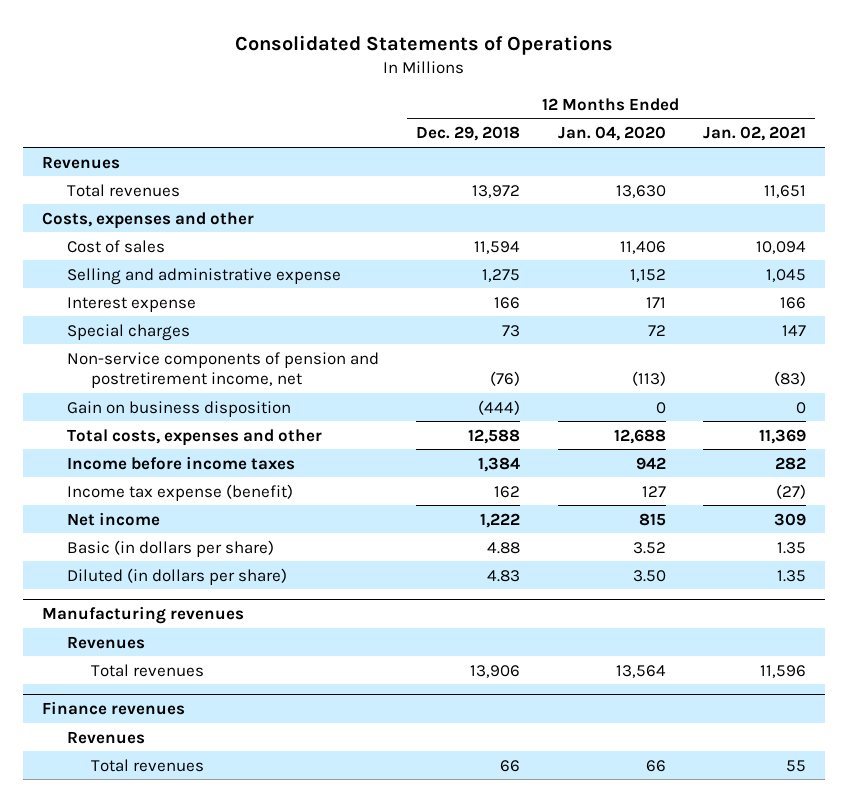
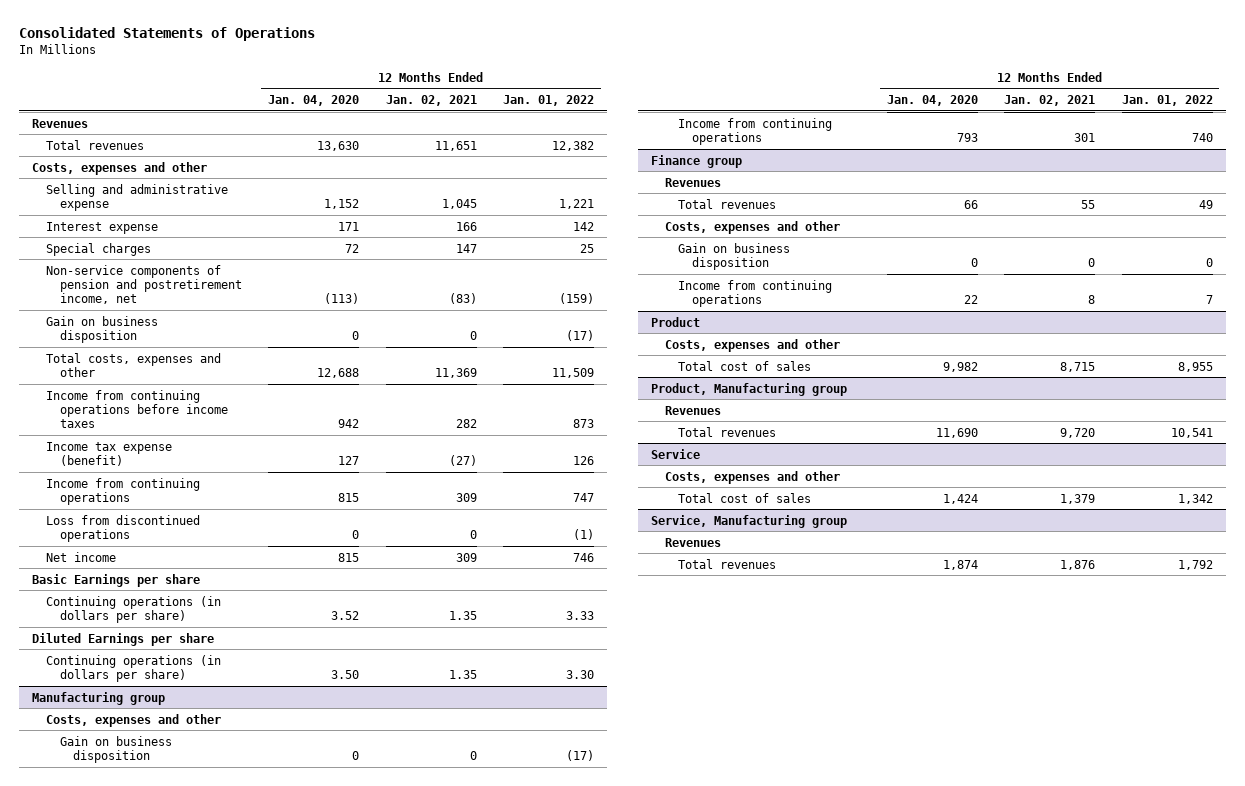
[416,126,521,142] Dec. 29, 2018 -> none
none -> [503,94,595,106] Jan. 01, 2022
[66,239,165,253] Cost of sales -> none
[66,455,295,470] Income before income taxes -> [45,389,228,429] Income from continuing operations before income taxes
none -> [45,477,200,505] Income from continuing operations
none -> [45,514,200,542] Loss from discontinued operations
[41,605,244,624] Manufacturing revenues -> none
[66,635,145,649] Revenues -> none
[91,663,205,677] Total revenues -> none
[41,700,185,715] Finance revenues -> none
none -> [32,573,201,587] Basic Earnings per share
[66,539,274,557] Basic (in dollars per share) -> [45,595,221,623] Continuing operations (in dollars per share)
none -> [32,632,215,646] Diluted Earnings per share
[66,567,287,585] Diluted (in dollars per share) -> [45,654,221,682] Continuing operations (in dollars per share)
none -> [32,691,166,705] Manufacturing group
none -> [45,713,221,727] Costs, expenses and other
none -> [59,735,172,763] Gain on business disposition
none -> [678,117,833,145] Income from continuing operations
none -> [650,154,742,168] Finance group
none -> [664,220,840,234] Costs, expenses and other
none -> [678,242,791,270] Gain on business disposition
none -> [678,279,833,307] Income from continuing operations
none -> [650,316,700,327] Product
none -> [664,338,840,352] Costs, expenses and other
none -> [678,360,812,371] Total cost of sales
none -> [650,382,847,396] Product, Manufacturing group
none -> [664,405,721,415] Revenues
none -> [678,426,777,437] Total revenues
none -> [650,448,700,459] Service
none -> [664,470,840,484] Costs, expenses and other
none -> [678,492,812,503] Total cost of sales
none -> [650,514,847,528] Service, Manufacturing group
none -> [664,537,721,547] Revenues
none -> [678,558,777,569] Total revenues

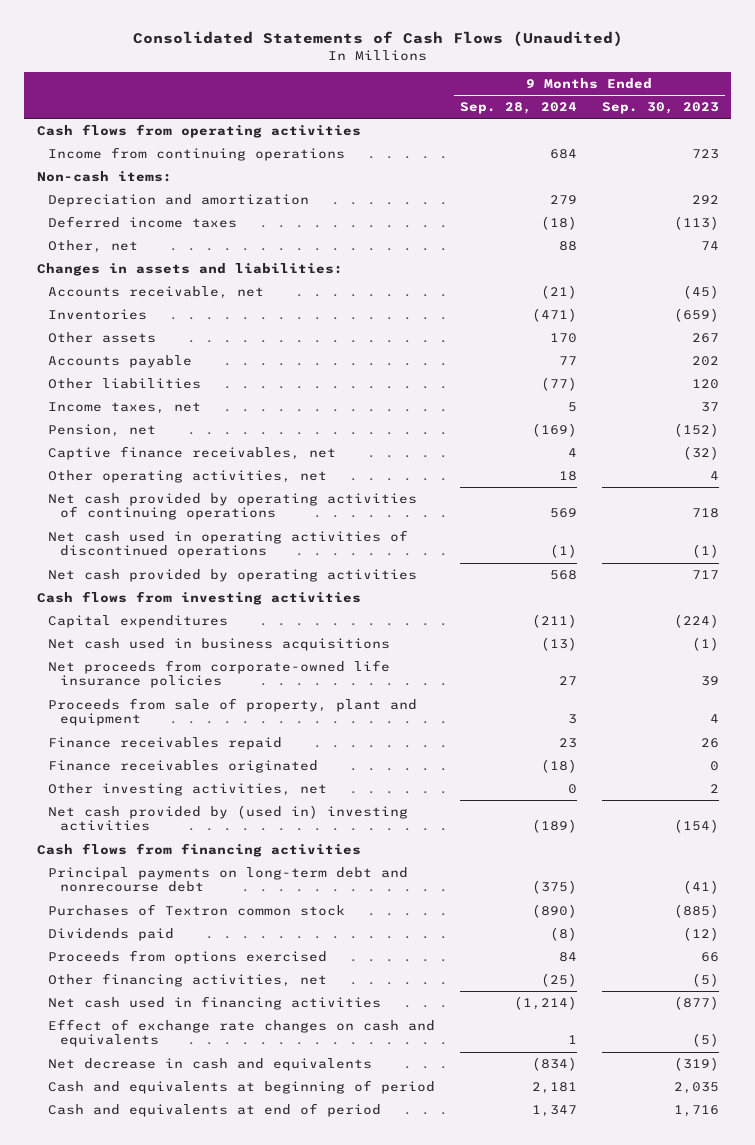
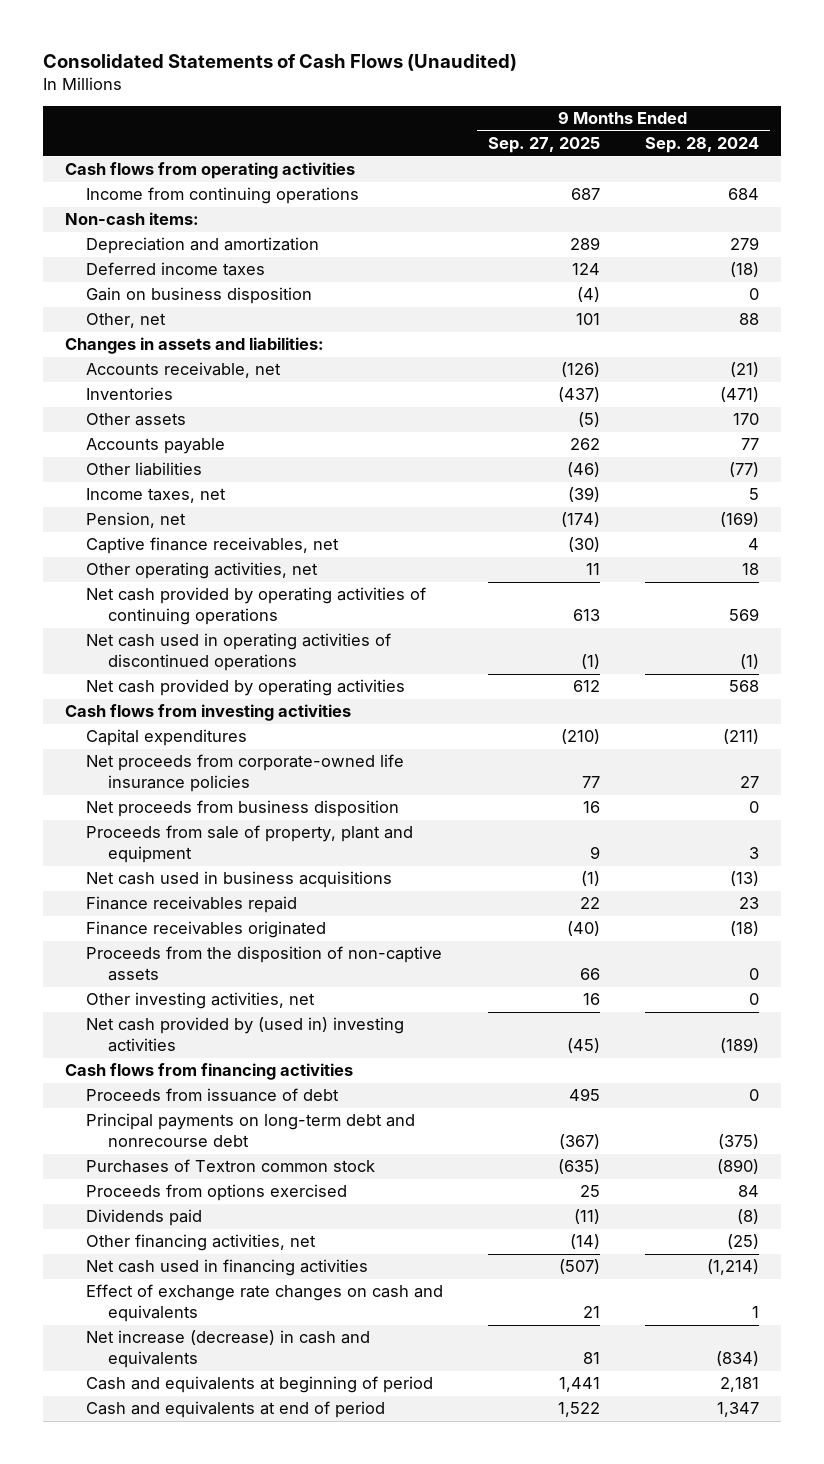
[601,101,719,114] Sep. 30, 2023 -> none
none -> [488,137,601,154] Sep. 27, 2025
none -> [86,287,313,305] Gain on business disposition
none -> [86,800,400,818] Net proceeds from business disposition
[48,637,391,651] Net cash used in business acquisitions -> [86,871,393,889] Net cash used in business acquisitions
none -> [86,946,443,982] Proceeds from the disposition of non-captive assets
none -> [86,1088,340,1103] Proceeds from issuance of debt
[48,927,175,941] Dividends paid -> [86,1209,203,1227] Dividends paid
[48,1057,373,1071] Net decrease in cash and equivalents -> [86,1330,371,1369] Net increase (decrease) in cash and equivalents

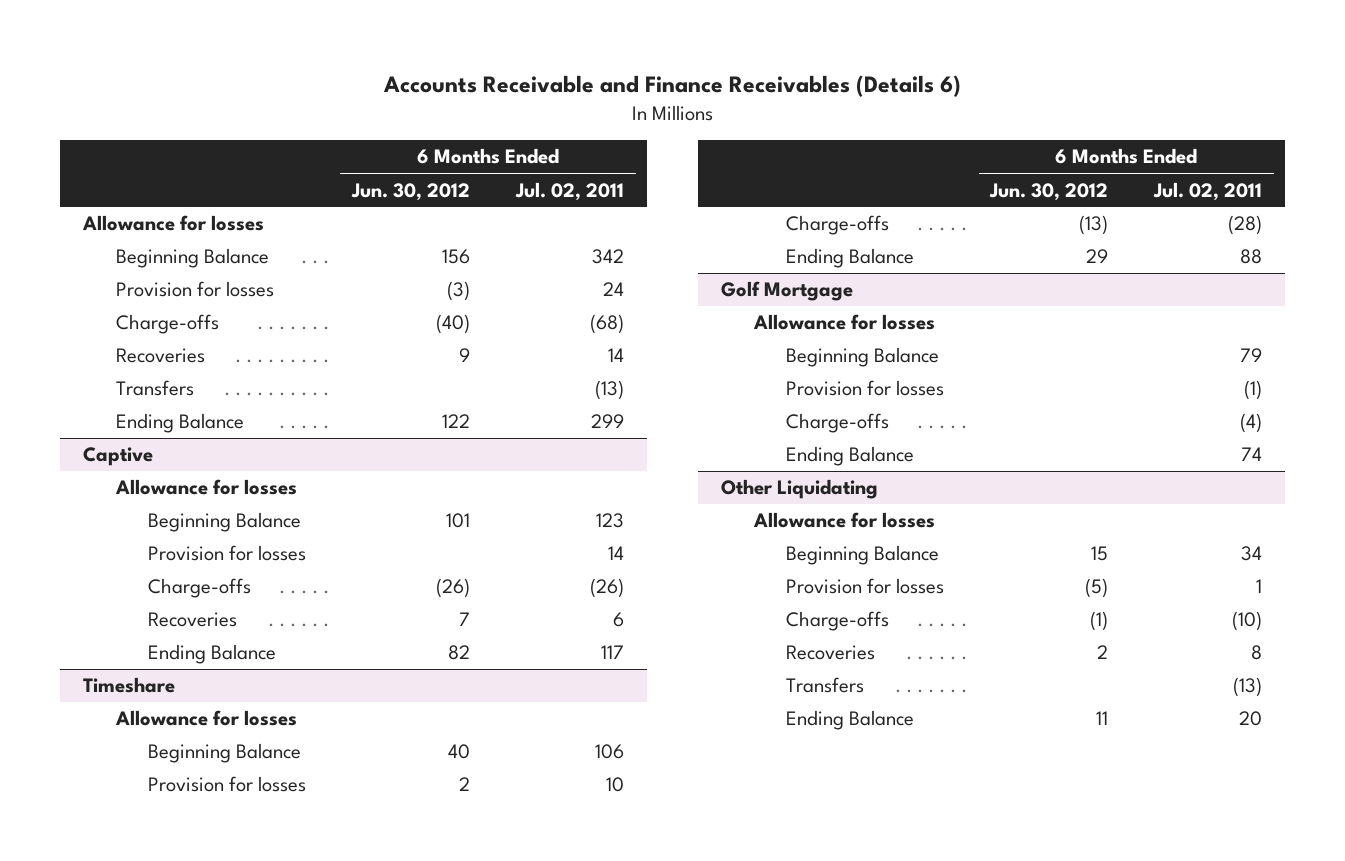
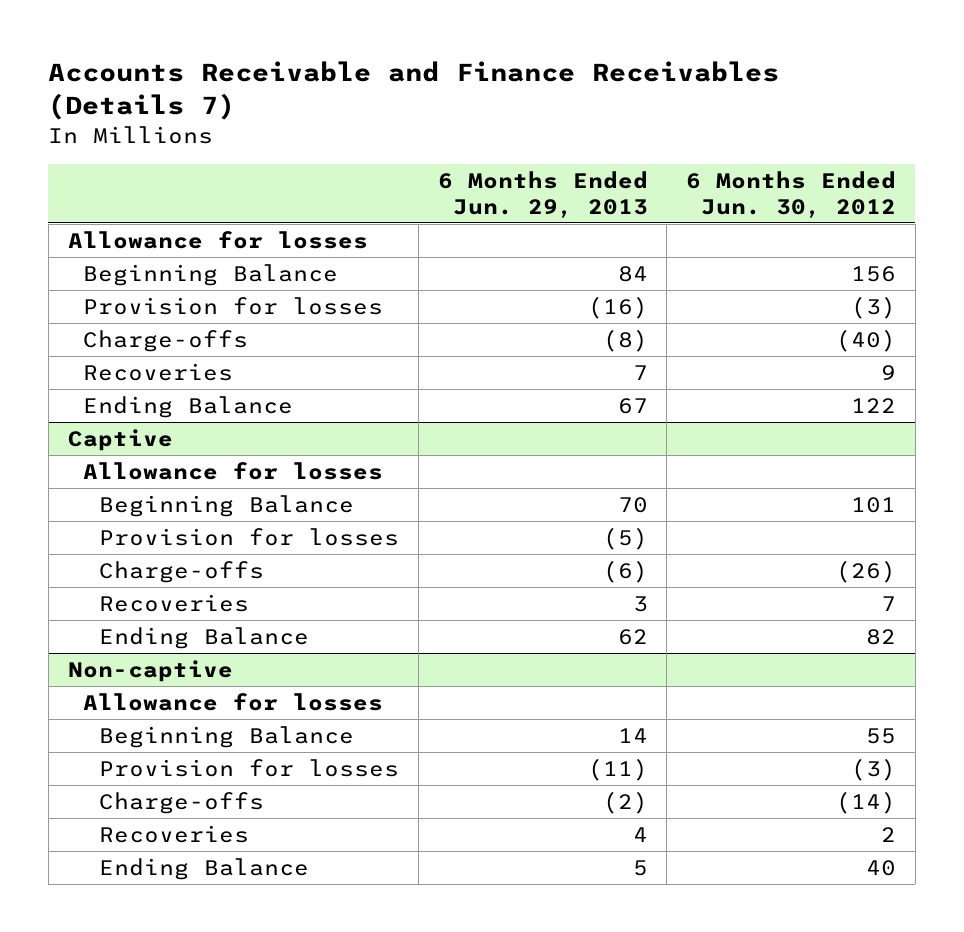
[382,74,961,97] Accounts Receivable and Finance Receivables (Details 6) -> [48,61,780,121] Accounts Receivable and Finance Receivables (Details 7)
[515,181,625,201] Jul. 02, 2011 -> none
none -> [437,170,648,219] 6 Months Ended Jun. 29, 2013
[115,380,194,397] Transfers -> none
[83,677,176,694] Timeshare -> none
[114,710,297,727] Allowance for losses -> none
[147,743,301,764] Beginning Balance -> none
[147,776,306,793] Provision for losses -> none
[786,215,890,236] Charge-offs -> none
[786,248,915,269] Ending Balance -> none
[721,281,854,302] Golf Mortgage -> none
[752,314,935,331] Allowance for losses -> none
[786,347,940,368] Beginning Balance -> none
[786,380,945,397] Provision for losses -> none
[786,413,890,434] Charge-offs -> none
[786,446,915,467] Ending Balance -> none
[721,479,879,500] Other Liquidating -> none
none -> [67,659,233,682] Non-captive
[1091,546,1109,562] 15 -> [865,727,896,744] 55
[1085,578,1109,599] (5) -> [850,757,896,781] (3)
[1090,611,1109,632] (1) -> [835,790,896,814] (14)
[786,677,865,694] Transfers -> none
[1096,711,1109,726] 11 -> [865,859,896,876] 40

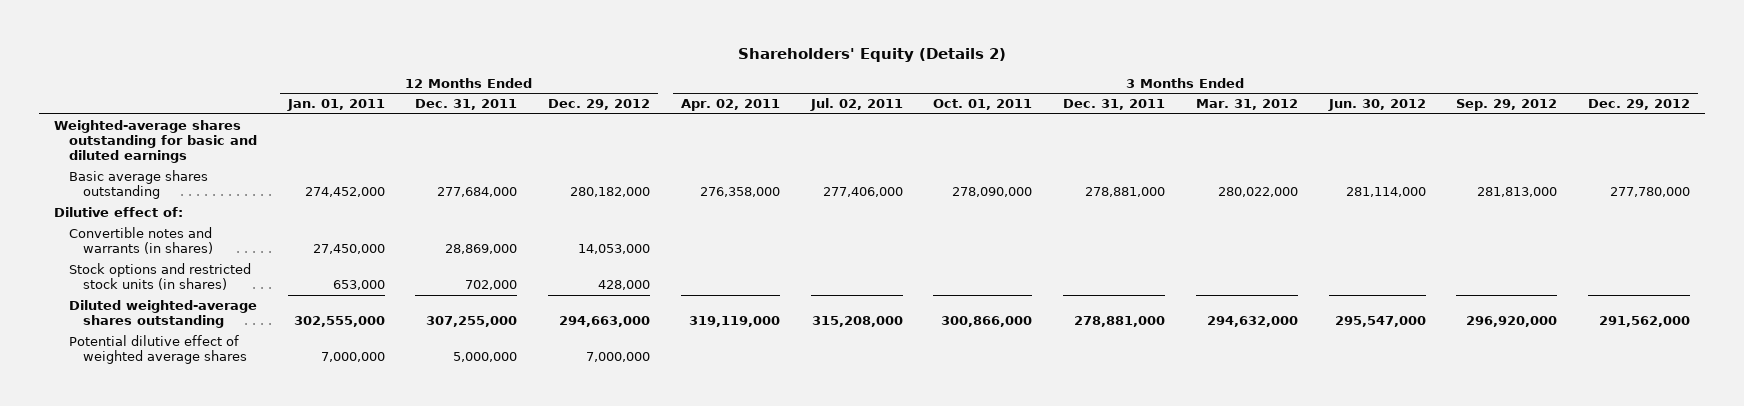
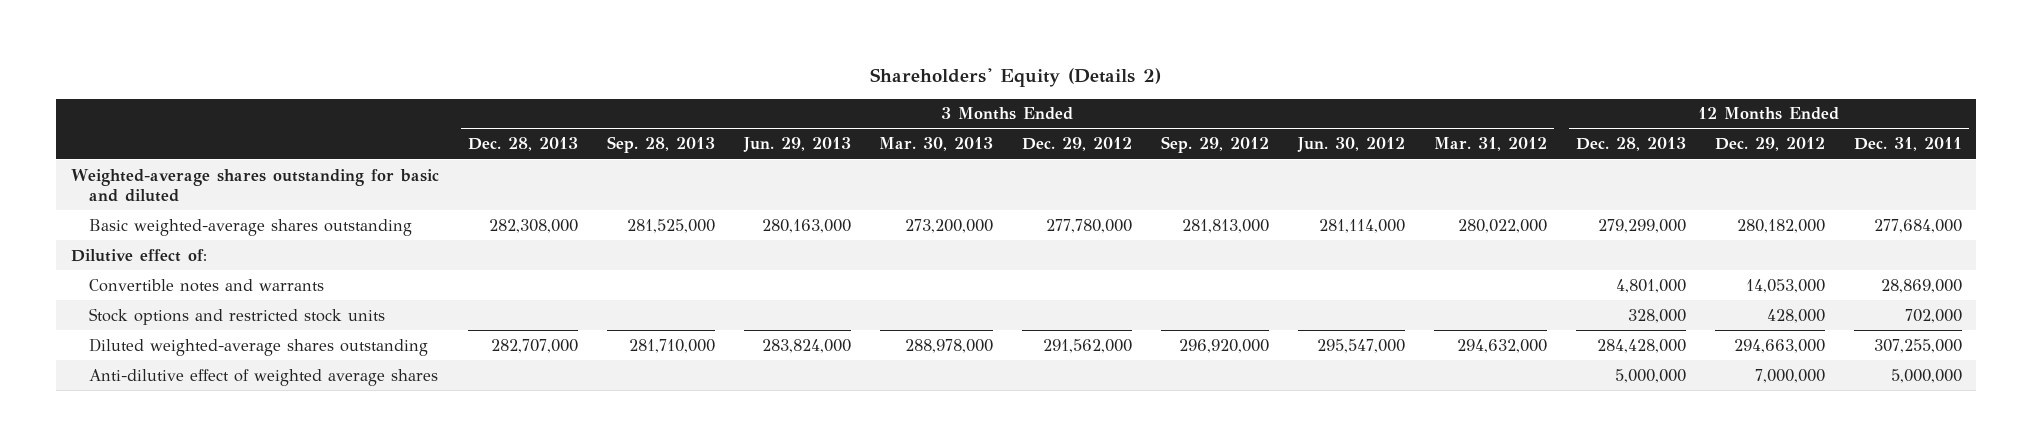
[286,99,385,112] Jan. 01, 2011 -> none
[680,99,780,112] Apr. 02, 2011 -> none
[809,98,903,112] Jul. 02, 2011 -> none
[933,99,1033,111] Oct. 01, 2011 -> none
[1063,99,1166,111] Dec. 31, 2011 -> none
none -> [467,137,578,152] Dec. 28, 2013
none -> [606,136,715,154] Sep. 28, 2013
none -> [742,137,851,153] Jun. 29, 2013
none -> [879,137,994,152] Mar. 30, 2013
none -> [1576,137,1687,152] Dec. 28, 2013
[54,120,257,164] Weighted-average shares outstanding for basic and diluted earnings -> [70,168,439,203] Weighted-average shares outstanding for basic and diluted
[68,170,208,200] Basic average shares outstanding -> [89,218,413,236] Basic weighted-average shares outstanding
[68,227,214,255] Convertible notes and warrants (in shares) -> [89,278,325,292] Convertible notes and warrants
[68,263,251,291] Stock options and restricted stock units (in shares) -> [89,307,386,325] Stock options and restricted stock units
[68,335,248,365] Potential dilutive effect of weighted average shares -> [89,368,439,386] Anti-dilutive effect of weighted average shares

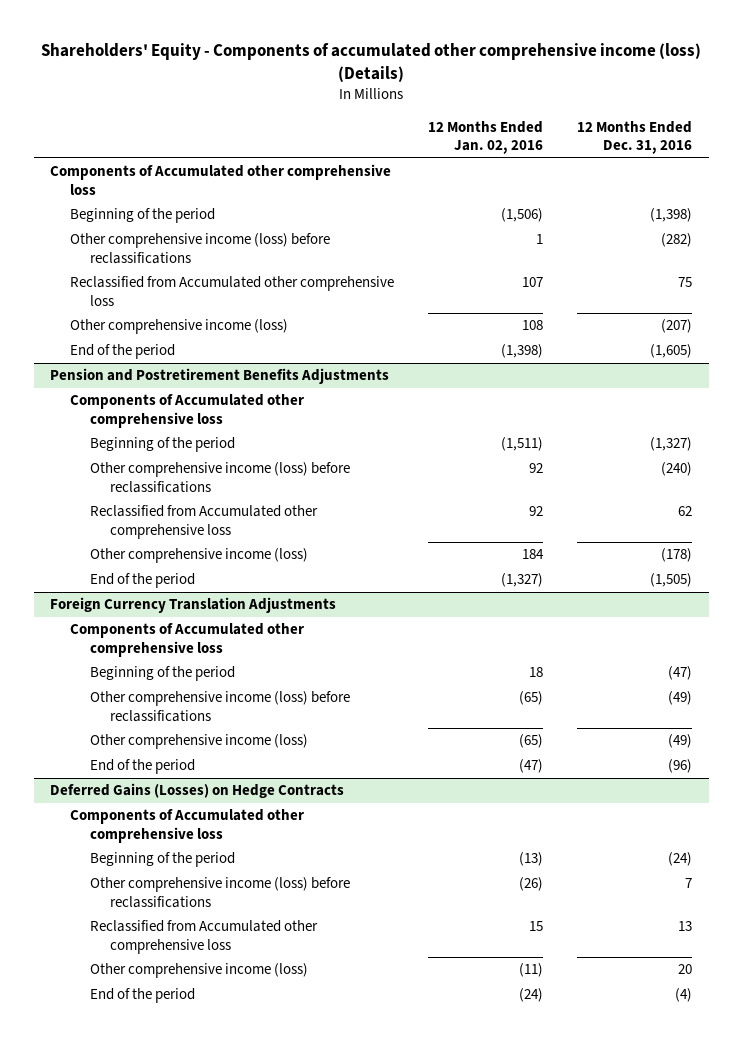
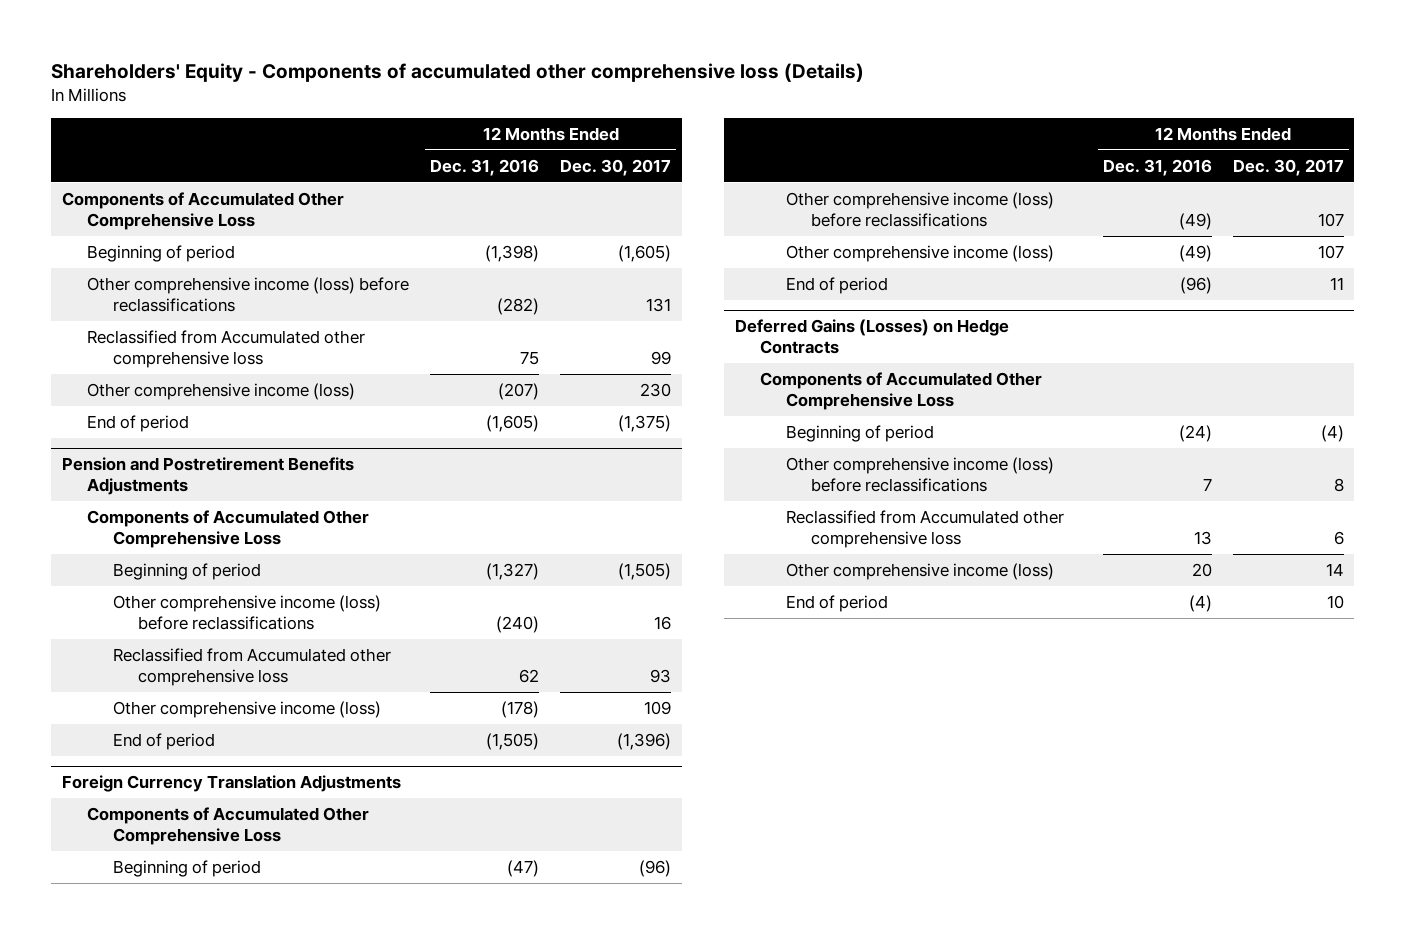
[41,43,702,83] Shareholders' Equity - Components of accumulated other comprehensive income (loss) (Details) -> [51,62,865,82] Shareholders' Equity - Components of accumulated other comprehensive loss (Details)
[427,120,543,154] 12 Months Ended Jan. 02, 2016 -> none
none -> [560,158,672,176] Dec. 30, 2017
[50,164,392,195] Components of Accumulated other comprehensive loss -> [61,192,344,230] Components of Accumulated Other Comprehensive Loss
[70,208,216,224] Beginning of the period -> [87,245,236,263] Beginning of period
[70,344,176,360] End of the period -> [87,415,190,433] End of period
[70,394,305,428] Components of Accumulated other comprehensive loss -> [87,510,370,548] Components of Accumulated Other Comprehensive Loss
[89,437,235,453] Beginning of the period -> [112,563,261,581] Beginning of period
[89,573,195,589] End of the period -> [112,733,215,751] End of period
[70,623,305,657] Components of Accumulated other comprehensive loss -> [87,807,370,845] Components of Accumulated Other Comprehensive Loss
[89,666,235,682] Beginning of the period -> [112,860,261,878] Beginning of period
[89,759,195,775] End of the period -> [785,277,888,295] End of period
[70,809,305,843] Components of Accumulated other comprehensive loss -> [760,372,1043,410] Components of Accumulated Other Comprehensive Loss
[89,852,235,868] Beginning of the period -> [785,425,934,443] Beginning of period
[89,988,195,1004] End of the period -> [785,595,888,613] End of period

